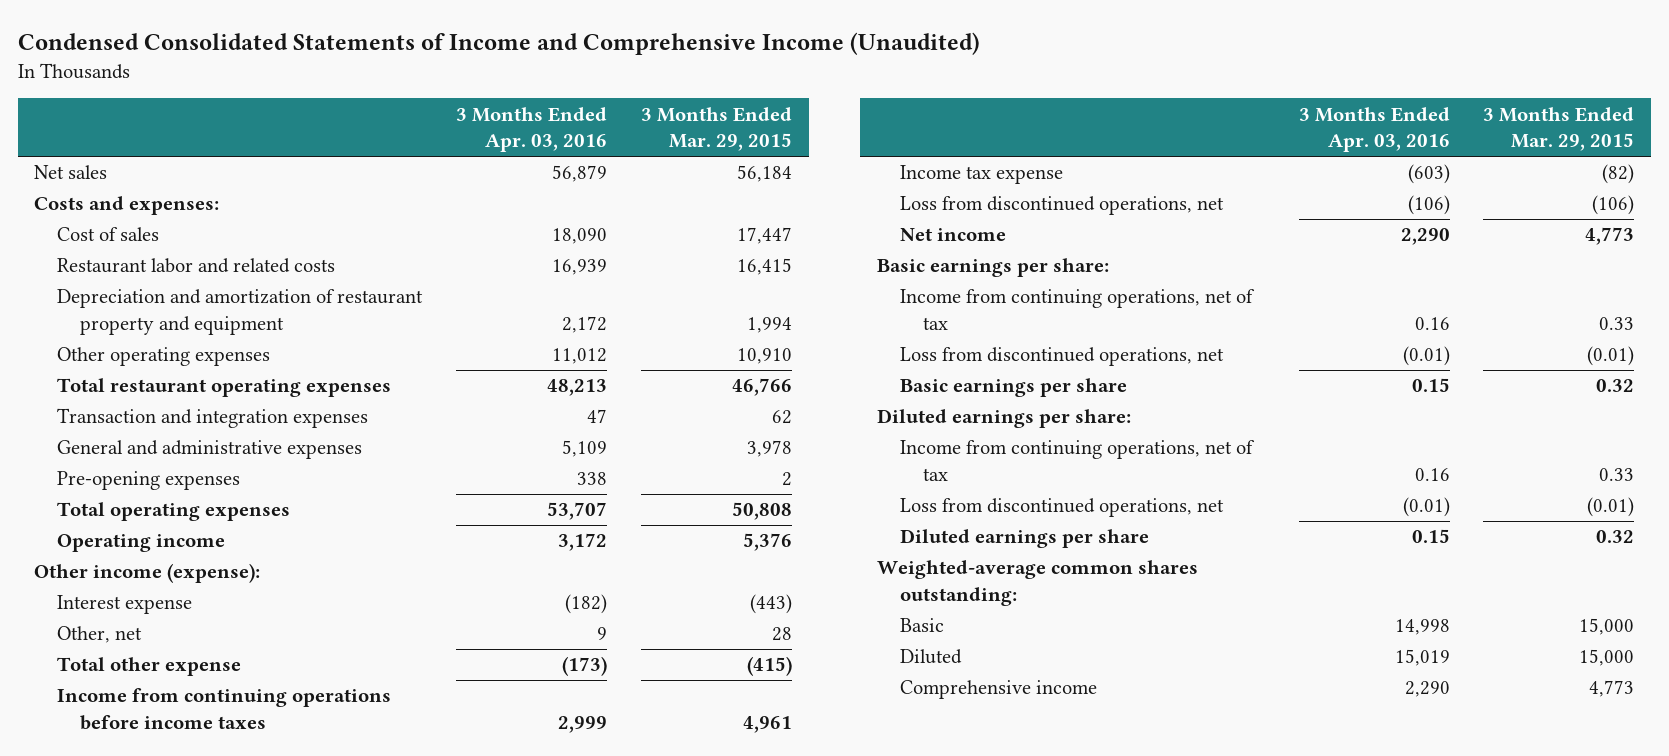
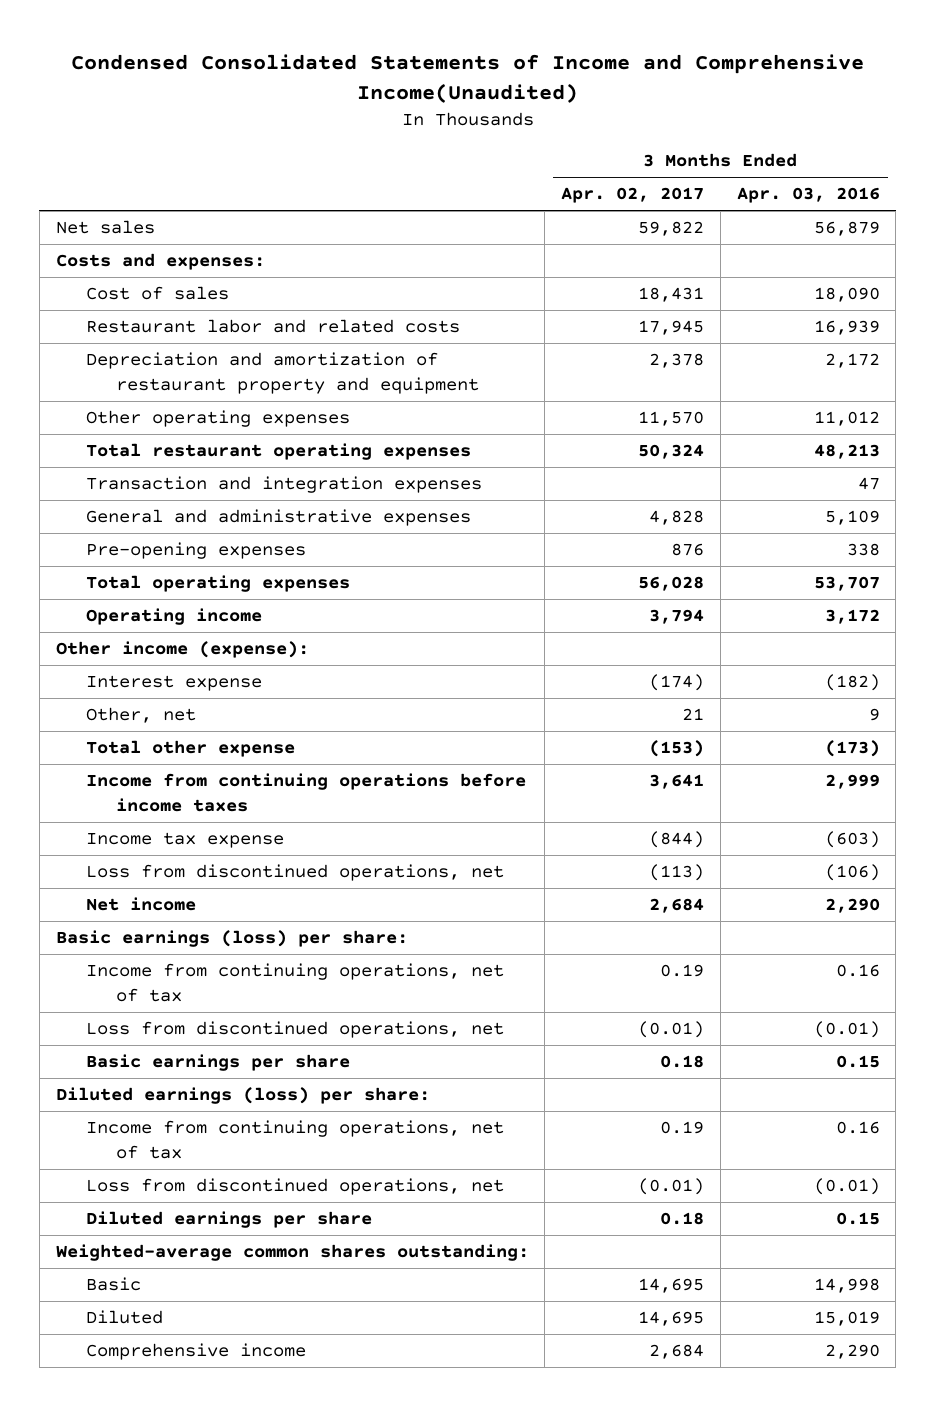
[17,31,980,55] Condensed Consolidated Statements of Income and Comprehensive Income (Unaudited) -> [70,54,864,103] Condensed Consolidated Statements of Income and Comprehensive Income(Unaudited)
[640,106,792,152] 3 Months Ended Mar. 29, 2015 -> none
none -> [561,187,705,204] Apr. 02, 2017
[877,258,1110,278] Basic earnings per share: -> [55,930,408,948] Basic earnings (loss) per share:
[877,409,1132,429] Diluted earnings per share: -> [55,1087,430,1105] Diluted earnings (loss) per share:

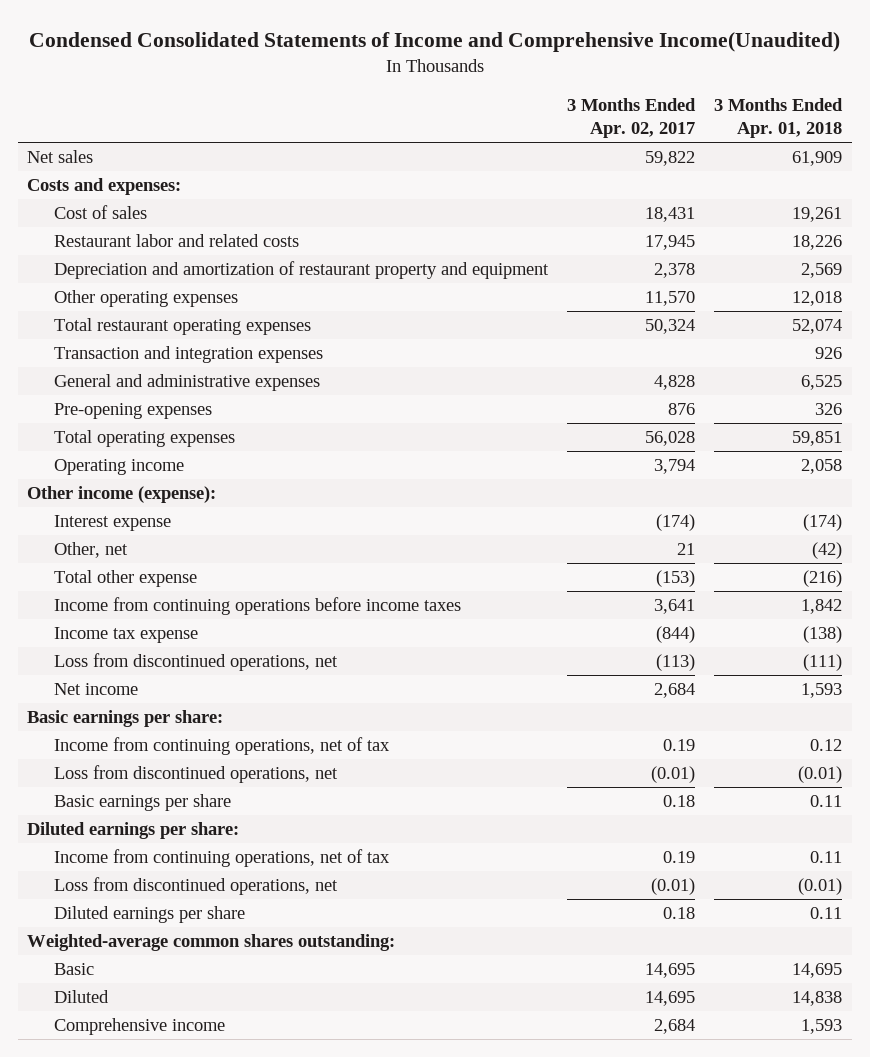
[736,187,880,204] Apr. 03, 2016 -> none
none -> [714,97,844,139] 3 Months Ended Apr. 01, 2018
[55,930,408,948] Basic earnings (loss) per share: -> [27,710,224,728] Basic earnings per share:
[55,1087,430,1105] Diluted earnings (loss) per share: -> [27,822,240,840] Diluted earnings per share:

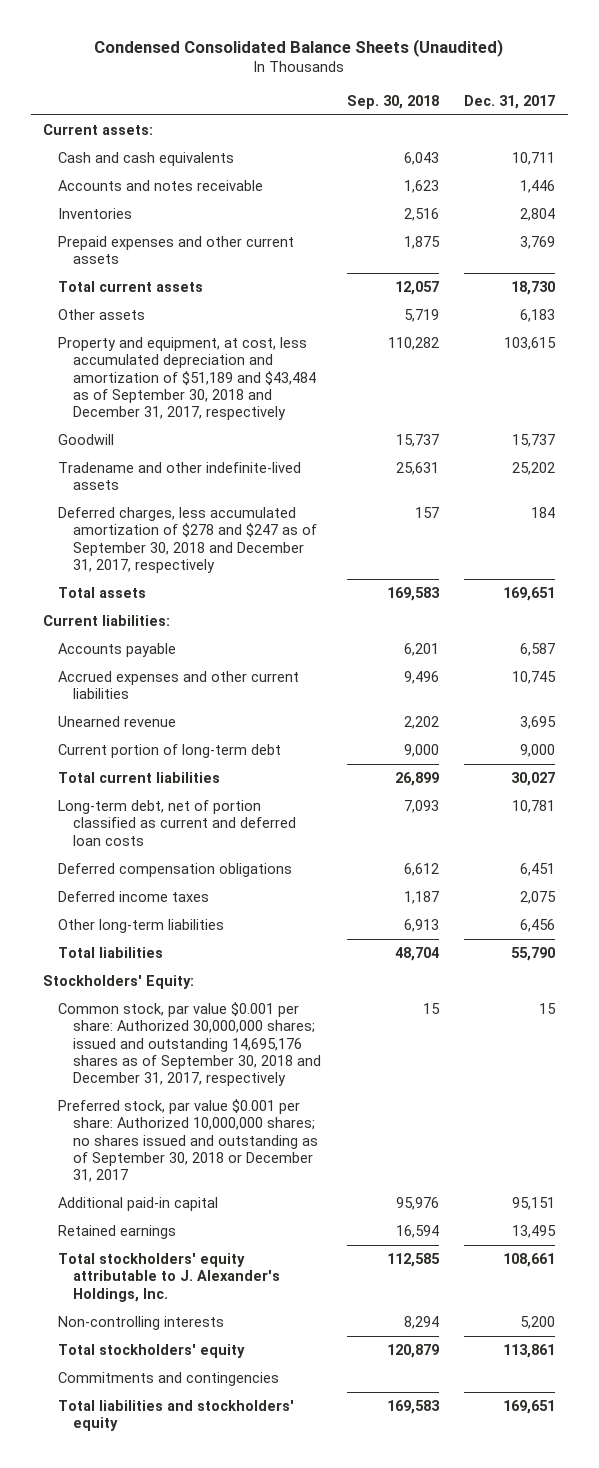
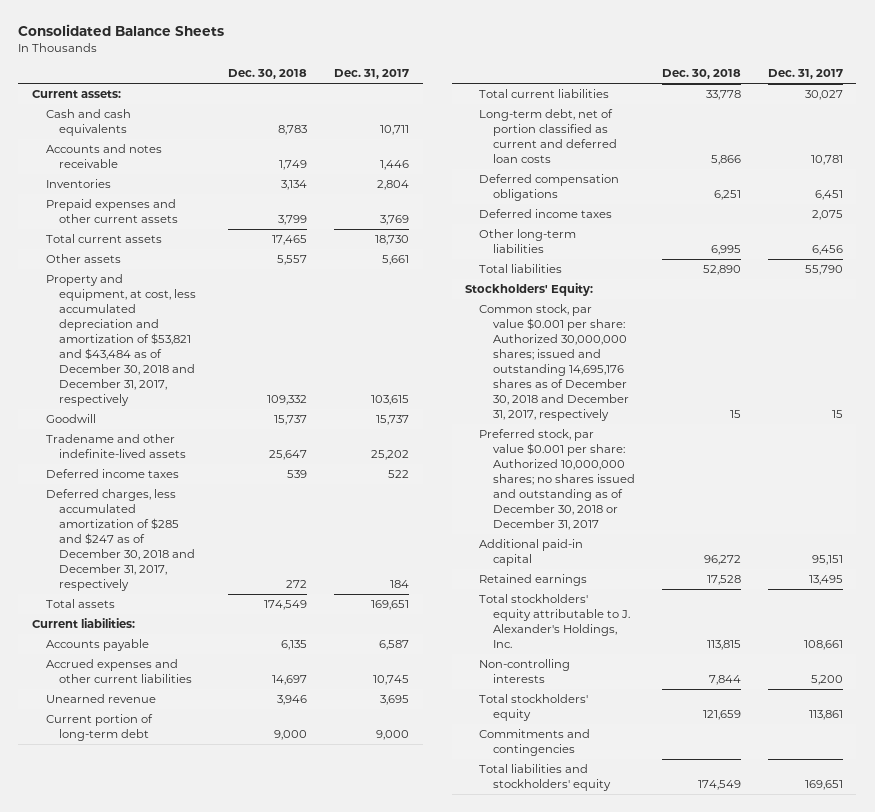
[94,38,504,57] Condensed Consolidated Balance Sheets (Unaudited) -> [18,24,225,37] Consolidated Balance Sheets
[346,94,439,109] Sep. 30, 2018 -> none
none -> [228,69,308,80] Dec. 30, 2018
[520,309,556,323] 6,183 -> [382,255,410,266] 5,661
[58,337,317,420] Property and equipment, at cost, less accumulated depreciation and amortization of $51,189 and $43,484 as of September 30, 2018 and December 31, 2017, respectively -> [45,274,197,407] Property and equipment, at cost, less accumulated depreciation and amortization of $53,821 and $43,484 as of December 30, 2018 and December 31, 2017, respectively
none -> [45,469,179,479] Deferred income taxes
[58,507,318,573] Deferred charges, less accumulated amortization of $278 and $247 as of September 30, 2018 and December 31, 2017, respectively -> [45,489,196,592] Deferred charges, less accumulated amortization of $285 and $247 as of December 30, 2018 and December 31, 2017, respectively
[58,1002,322,1086] Common stock, par value $0.001 per share: Authorized 30,000,000 shares; issued and outstanding 14,695,176 shares as of September 30, 2018 and December 31, 2017, respectively -> [479,304,630,422] Common stock, par value $0.001 per share: Authorized 30,000,000 shares; issued and outstanding 14,695,176 shares as of December 30, 2018 and December 31, 2017, respectively
[58,1099,319,1182] Preferred stock, par value $0.001 per share: Authorized 10,000,000 shares; no shares issued and outstanding as of September 30, 2018 or December 31, 2017 -> [479,429,636,531] Preferred stock, par value $0.001 per share: Authorized 10,000,000 shares; no shares issued and outstanding as of December 30, 2018 or December 31, 2017

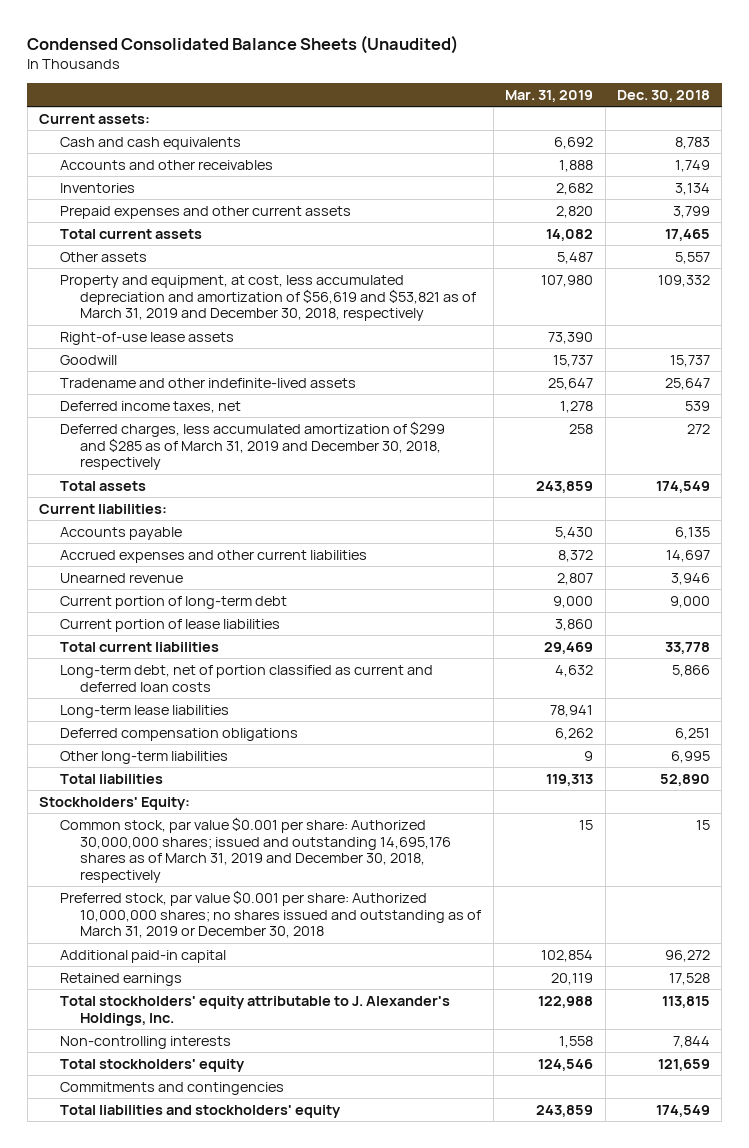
[18,24,225,37] Consolidated Balance Sheets -> [27,34,459,54] Condensed Consolidated Balance Sheets (Unaudited)
[334,69,410,80] Dec. 31, 2017 -> none
none -> [505,90,594,103] Mar. 31, 2019
[45,144,162,169] Accounts and notes receivable -> [59,159,273,170] Accounts and other receivables
[45,274,197,407] Property and equipment, at cost, less accumulated depreciation and amortization of $53,821 and $43,484 as of December 30, 2018 and December 31, 2017, respectively -> [59,274,477,322] Property and equipment, at cost, less accumulated depreciation and amortization of $56,619 and $53,821 as of March 31, 2019 and December 30, 2018, respectively
none -> [59,331,234,345] Right-of-use lease assets
[45,469,179,479] Deferred income taxes -> [59,400,241,413] Deferred income taxes, net
[45,489,196,592] Deferred charges, less accumulated amortization of $285 and $247 as of December 30, 2018 and December 31, 2017, respectively -> [59,420,445,471] Deferred charges, less accumulated amortization of $299 and $285 as of March 31, 2019 and December 30, 2018, respectively
none -> [59,618,280,632] Current portion of lease liabilities
none -> [59,704,229,718] Long-term lease liabilities
[479,209,613,219] Deferred income taxes -> none
[479,304,630,422] Common stock, par value $0.001 per share: Authorized 30,000,000 shares; issued and outstanding 14,695,176 shares as of December 30, 2018 and December 31, 2017, respectively -> [59,816,452,884] Common stock, par value $0.001 per share: Authorized 30,000,000 shares; issued and outstanding 14,695,176 shares as of March 31, 2019 and December 30, 2018, respectively
[479,429,636,531] Preferred stock, par value $0.001 per share: Authorized 10,000,000 shares; no shares issued and outstanding as of December 30, 2018 or December 31, 2017 -> [59,889,482,939] Preferred stock, par value $0.001 per share: Authorized 10,000,000 shares; no shares issued and outstanding as of March 31, 2019 or December 30, 2018

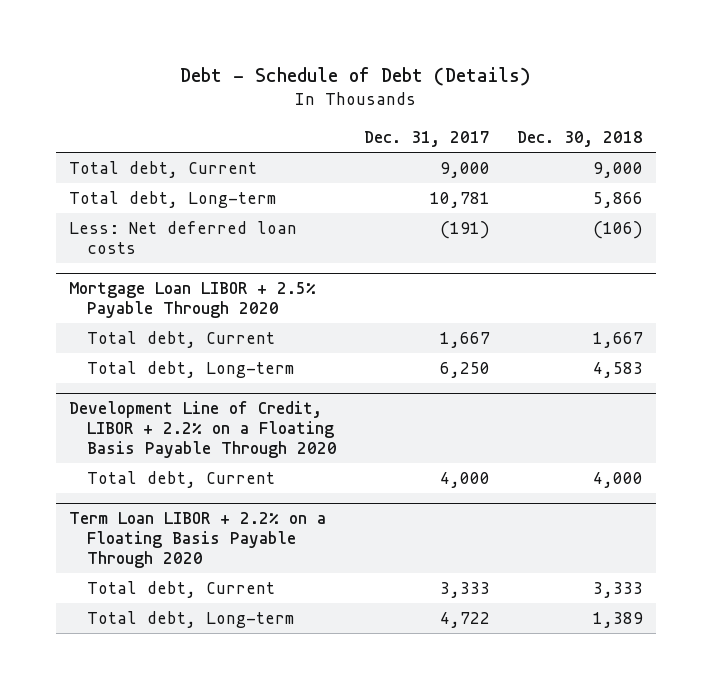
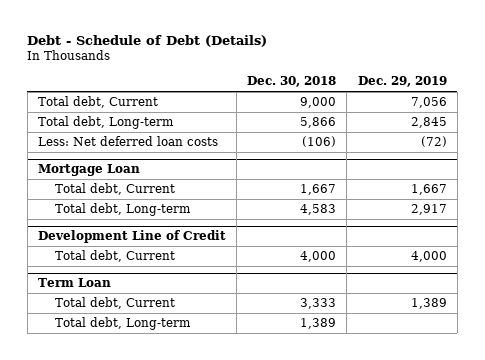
[364,131,491,148] Dec. 31, 2017 -> none
none -> [357,76,447,88] Dec. 29, 2019
[69,281,317,318] Mortgage Loan LIBOR + 2.5% Payable Through 2020 -> [38,164,141,177] Mortgage Loan
[69,400,338,458] Development Line of Credit, LIBOR + 2.2% on a Floating Basis Payable Through 2020 -> [38,230,227,244] Development Line of Credit
[69,511,327,568] Term Loan LIBOR + 2.2% on a Floating Basis Payable Through 2020 -> [38,278,112,288] Term Loan

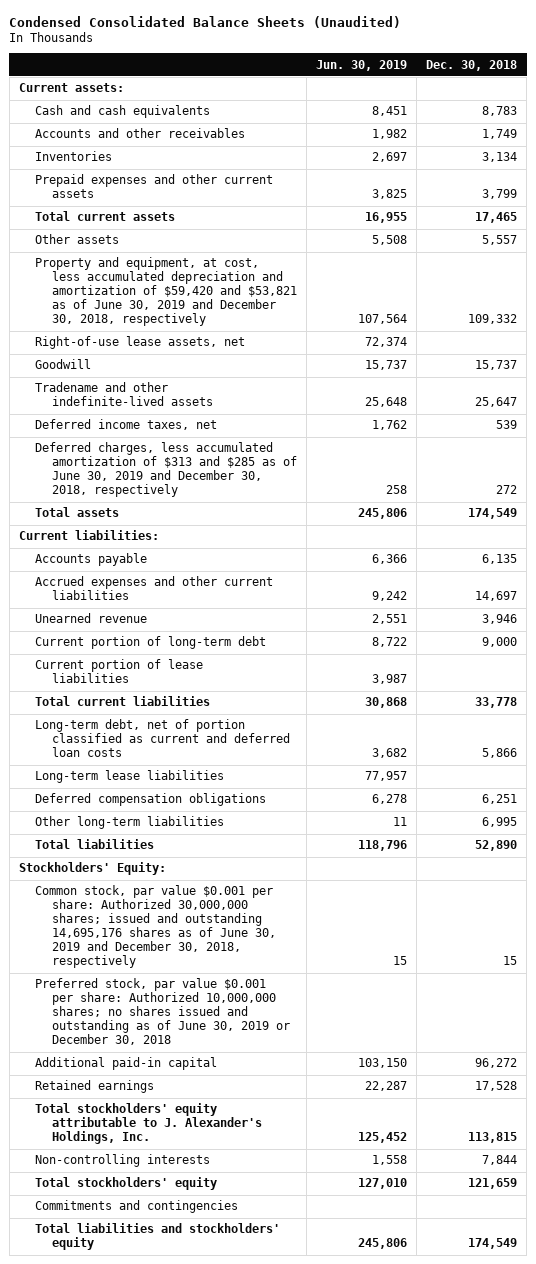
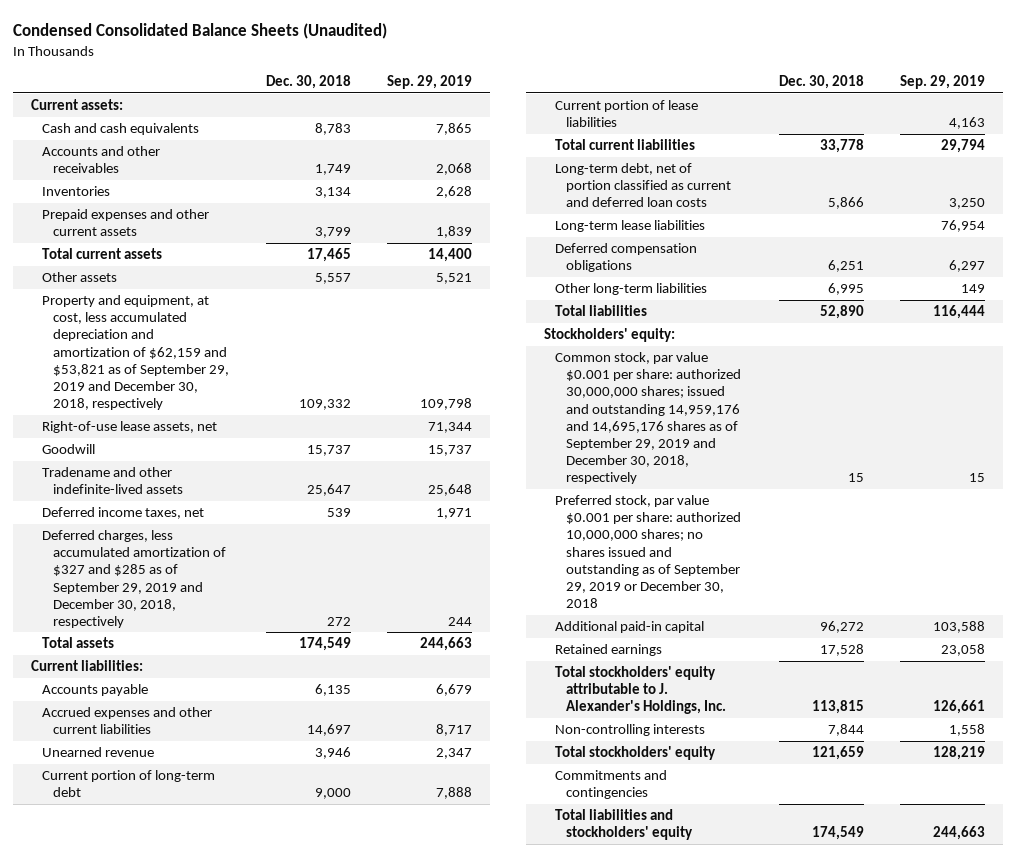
[316,59,408,71] Jun. 30, 2019 -> none
none -> [386,75,472,90] Sep. 29, 2019
[35,257,298,327] Property and equipment, at cost, less accumulated depreciation and amortization of $59,420 and $53,821 as of June 30, 2019 and December 30, 2018, respectively -> [42,295,230,411] Property and equipment, at cost, less accumulated depreciation and amortization of $62,159 and $53,821 as of September 29, 2019 and December 30, 2018, respectively
[35,442,298,498] Deferred charges, less accumulated amortization of $313 and $285 as of June 30, 2019 and December 30, 2018, respectively -> [42,530,227,628] Deferred charges, less accumulated amortization of $327 and $285 as of September 29, 2019 and December 30, 2018, respectively
[18,862,166,876] Stockholders' Equity: -> [544,328,676,343] Stockholders' equity:
[35,885,277,969] Common stock, par value $0.001 per share: Authorized 30,000,000 shares; issued and outstanding 14,695,176 shares as of June 30, 2019 and December 30, 2018, respectively -> [555,352,742,485] Common stock, par value $0.001 per share: authorized 30,000,000 shares; issued and outstanding 14,959,176 and 14,695,176 shares as of September 29, 2019 and December 30, 2018, respectively
[35,978,291,1046] Preferred stock, par value $0.001 per share: Authorized 10,000,000 shares; no shares issued and outstanding as of June 30, 2019 or December 30, 2018 -> [555,495,742,609] Preferred stock, par value $0.001 per share: authorized 10,000,000 shares; no shares issued and outstanding as of September 29, 2019 or December 30, 2018

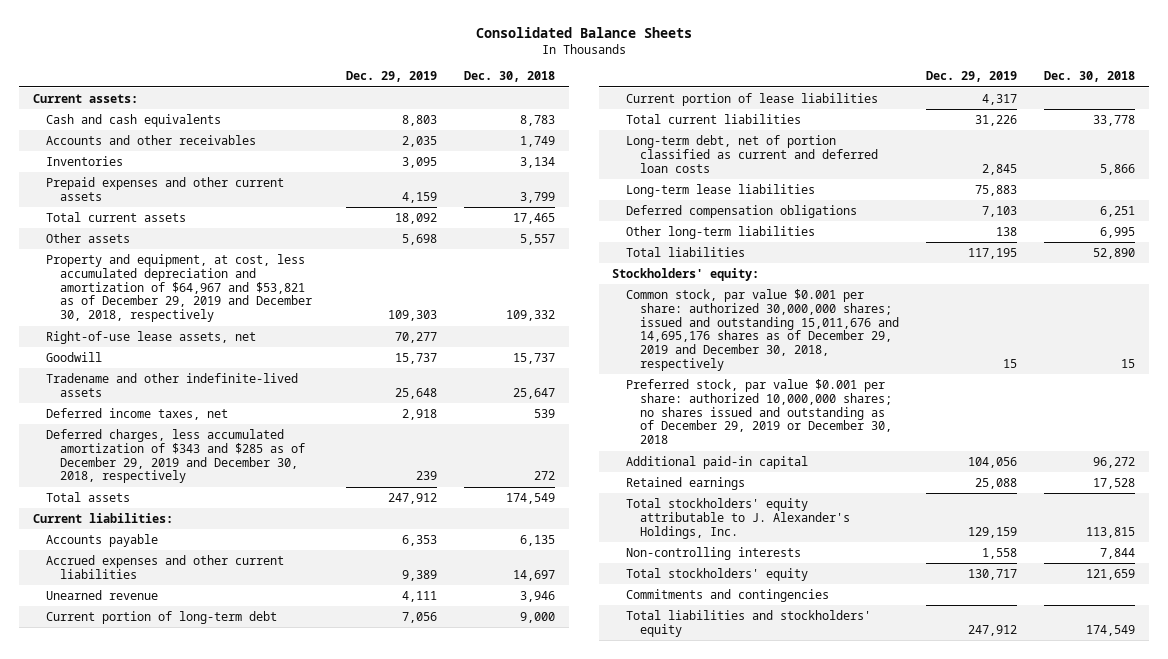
[13,22,388,39] Condensed Consolidated Balance Sheets (Unaudited) -> [475,26,692,38] Consolidated Balance Sheets
[386,75,472,90] Sep. 29, 2019 -> none
none -> [346,71,438,83] Dec. 29, 2019
[42,295,230,411] Property and equipment, at cost, less accumulated depreciation and amortization of $62,159 and $53,821 as of September 29, 2019 and December 30, 2018, respectively -> [46,253,313,323] Property and equipment, at cost, less accumulated depreciation and amortization of $64,967 and $53,821 as of December 29, 2019 and December 30, 2018, respectively
[42,530,227,628] Deferred charges, less accumulated amortization of $327 and $285 as of September 29, 2019 and December 30, 2018, respectively -> [46,428,306,484] Deferred charges, less accumulated amortization of $343 and $285 as of December 29, 2019 and December 30, 2018, respectively
[555,352,742,485] Common stock, par value $0.001 per share: authorized 30,000,000 shares; issued and outstanding 14,959,176 and 14,695,176 shares as of September 29, 2019 and December 30, 2018, respectively -> [626,288,899,372] Common stock, par value $0.001 per share: authorized 30,000,000 shares; issued and outstanding 15,011,676 and 14,695,176 shares as of December 29, 2019 and December 30, 2018, respectively
[555,495,742,609] Preferred stock, par value $0.001 per share: authorized 10,000,000 shares; no shares issued and outstanding as of September 29, 2019 or December 30, 2018 -> [626,378,892,445] Preferred stock, par value $0.001 per share: authorized 10,000,000 shares; no shares issued and outstanding as of December 29, 2019 or December 30, 2018

